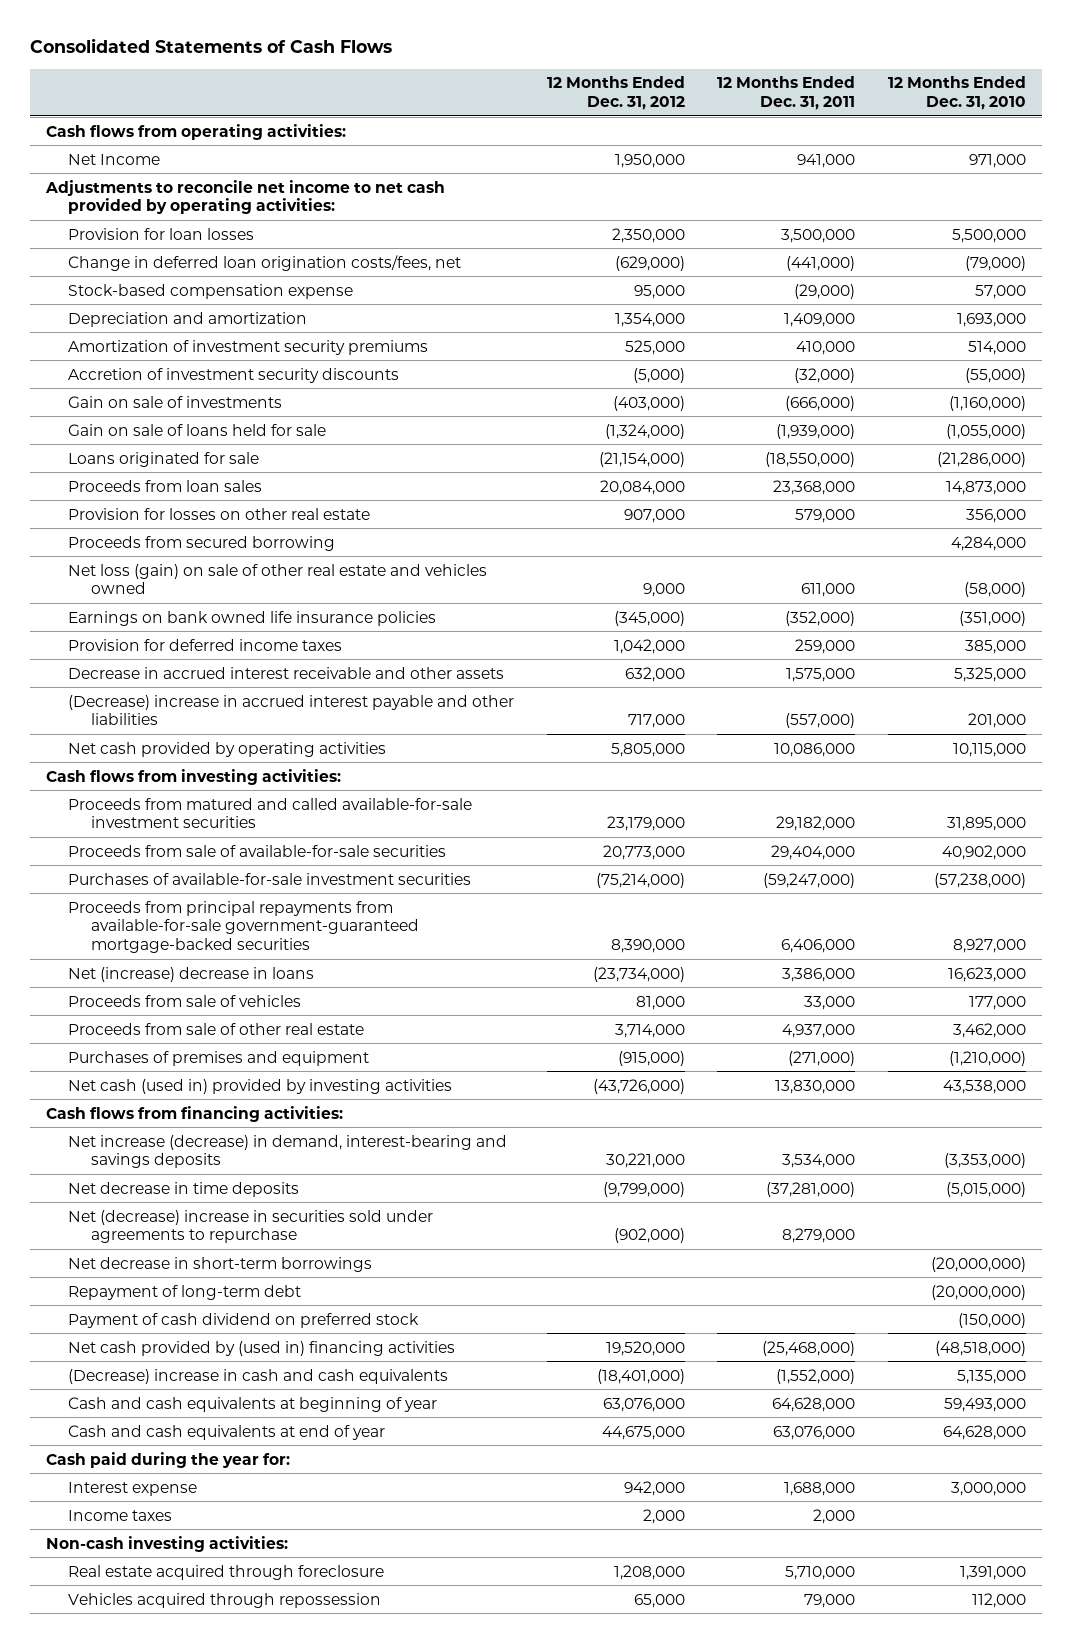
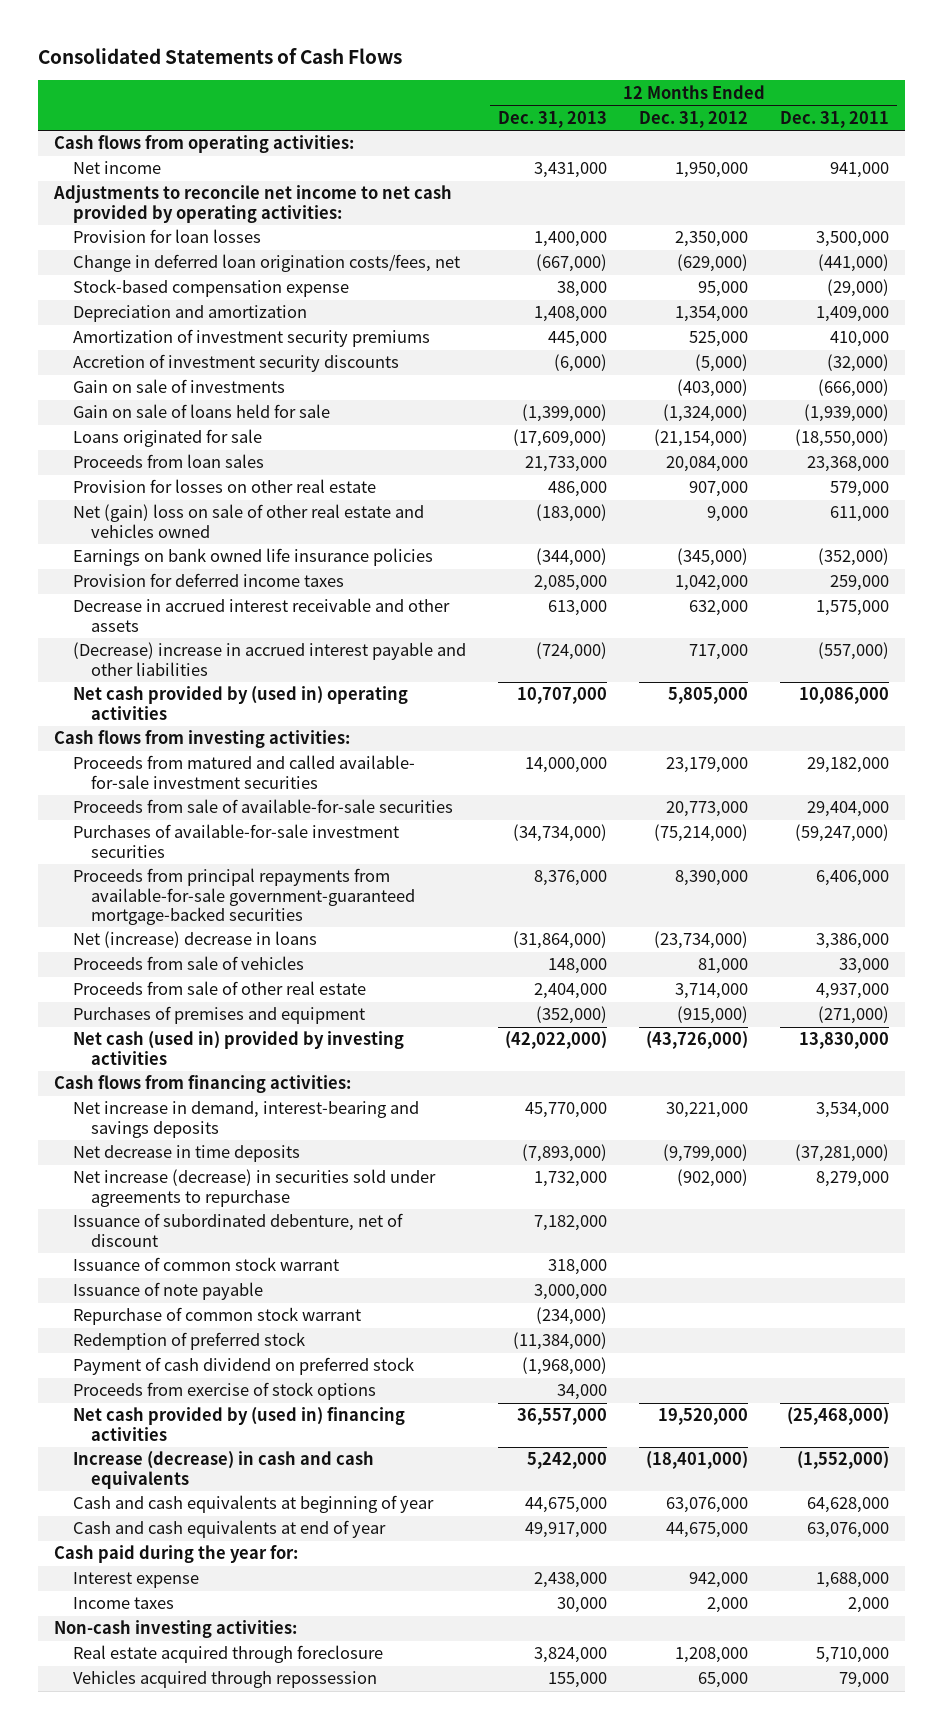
[887,76,1026,111] 12 Months Ended Dec. 31, 2010 -> none
none -> [497,110,607,128] Dec. 31, 2013
[68,153,161,165] Net Income -> [72,161,161,175] Net income
[68,535,336,551] Proceeds from secured borrowing -> none
[68,563,488,595] Net loss (gain) on sale of other real estate and vehicles owned -> [72,504,424,538] Net (gain) loss on sale of other real estate and vehicles owned
[68,741,387,757] Net cash provided by operating activities -> [72,686,408,720] Net cash provided by (used in) operating activities
[68,797,473,829] Proceeds from matured and called available-for-sale investment securities -> [72,755,415,789] Proceeds from matured and called available- for-sale investment securities
[68,1134,508,1169] Net increase (decrease) in demand, interest-bearing and savings deposits -> [72,1101,419,1138] Net increase in demand, interest-bearing and savings deposits
[68,1256,373,1272] Net decrease in short-term borrowings -> none
[68,1284,302,1300] Repayment of long-term debt -> none
[68,1209,434,1244] Net (decrease) increase in securities sold under agreements to repurchase -> [72,1169,436,1207] Net increase (decrease) in securities sold under agreements to repurchase
none -> [72,1213,403,1247] Issuance of subordinated debenture, net of discount
none -> [72,1257,339,1272] Issuance of common stock warrant
none -> [72,1282,263,1301] Issuance of note payable
none -> [72,1307,361,1326] Repurchase of common stock warrant
none -> [72,1332,305,1351] Redemption of preferred stock
none -> [72,1382,376,1401] Proceeds from exercise of stock options
[68,1368,449,1384] (Decrease) increase in cash and cash equivalents -> [72,1451,374,1489] Increase (decrease) in cash and cash equivalents

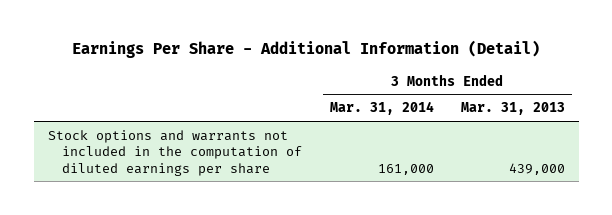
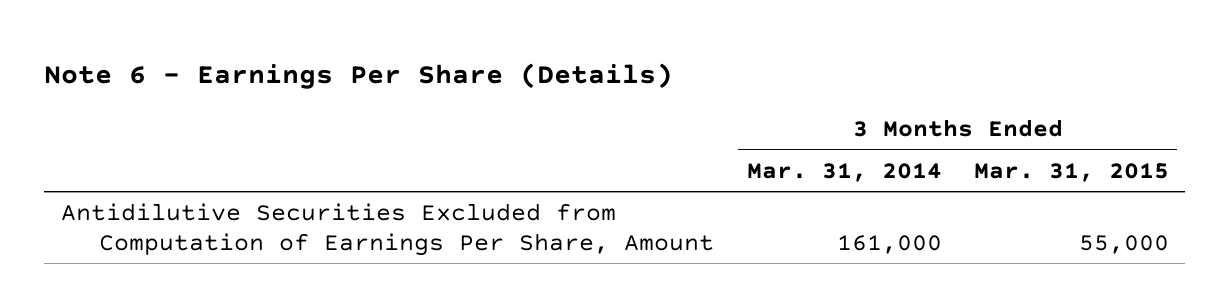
[72,40,541,59] Earnings Per Share - Additional Information (Detail) -> [44,63,674,90] Note 6 - Earnings Per Share (Details)
[460,102,565,116] Mar. 31, 2013 -> none
none -> [973,162,1169,182] Mar. 31, 2015
[47,129,303,176] Stock options and warrants not included in the computation of diluted earnings per share -> [60,203,715,256] Antidilutive Securities Excluded from Computation of Earnings Per Share, Amount

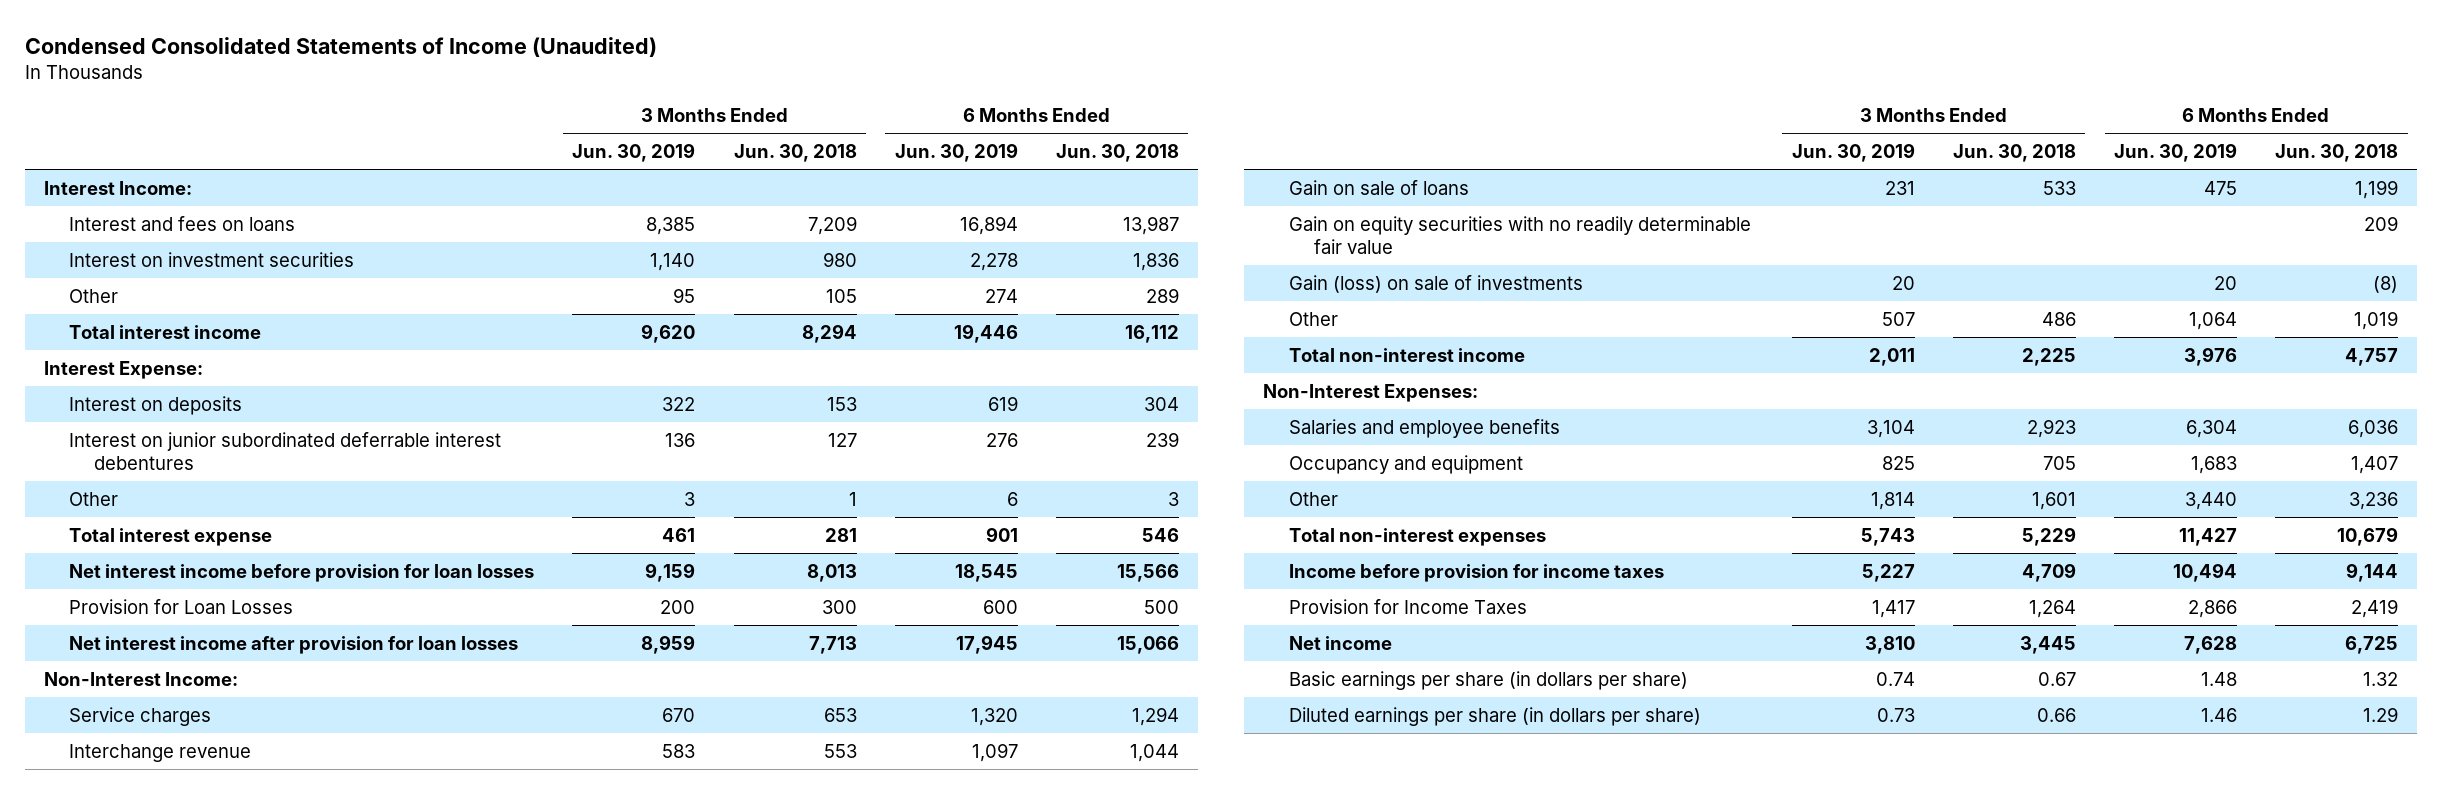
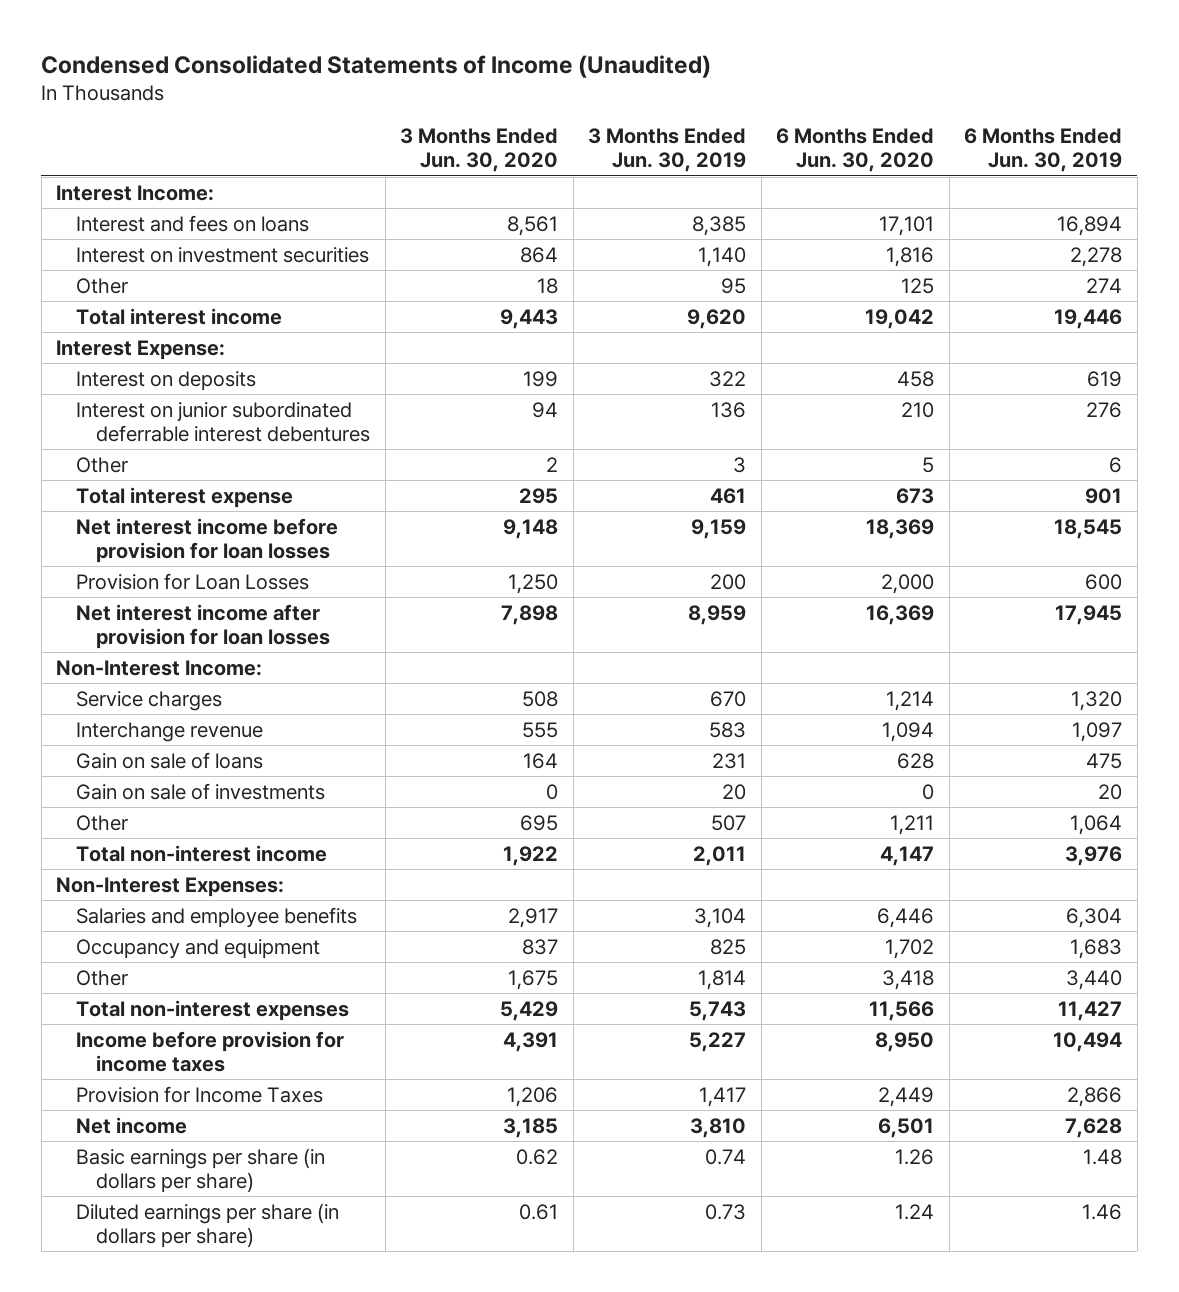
[733,144,857,163] Jun. 30, 2018 -> none
[1055,144,1179,163] Jun. 30, 2018 -> none
none -> [400,128,559,173] 3 Months Ended Jun. 30, 2020
none -> [776,128,935,173] 6 Months Ended Jun. 30, 2020
[1288,215,1751,254] Gain on equity securities with no readily determinable fair value -> none
[1288,274,1583,293] Gain (loss) on sale of investments -> [76,782,326,800] Gain on sale of investments

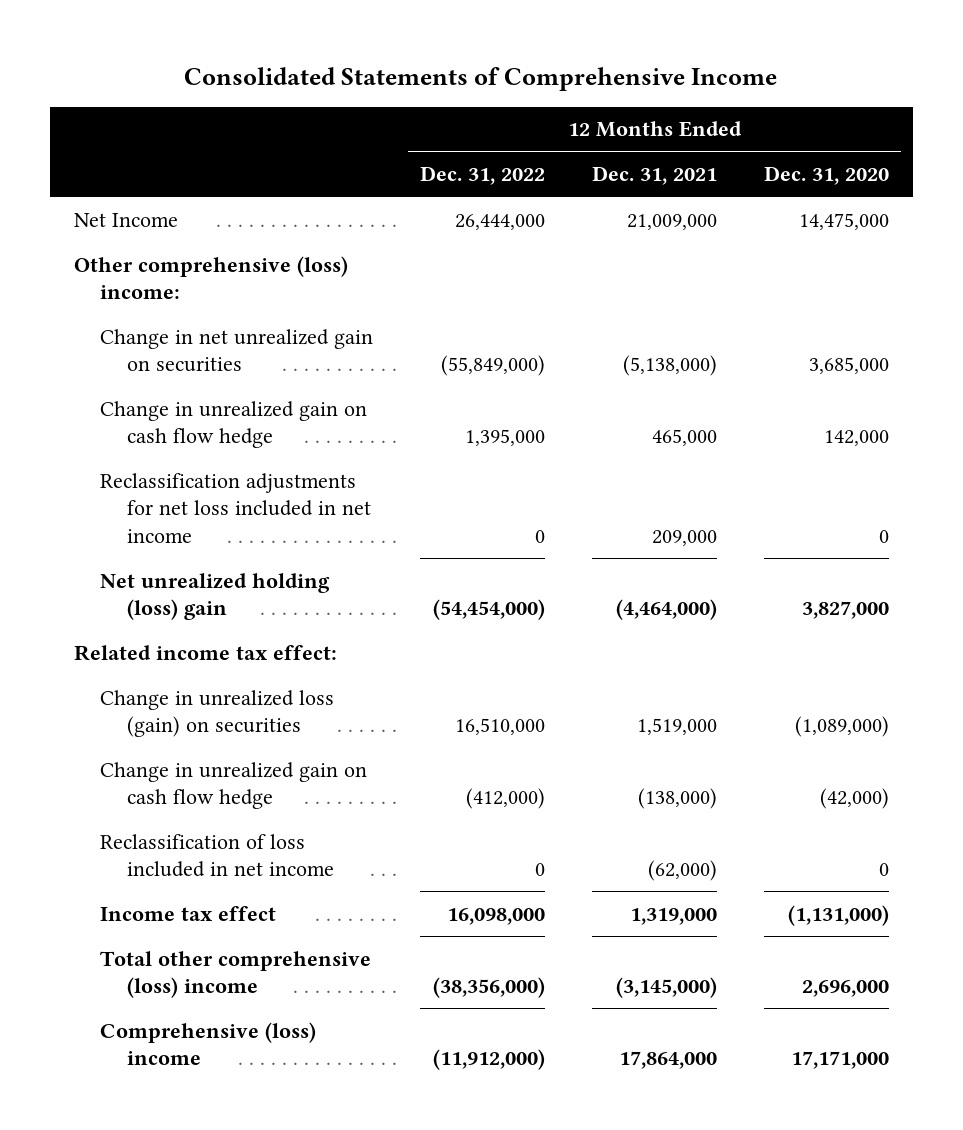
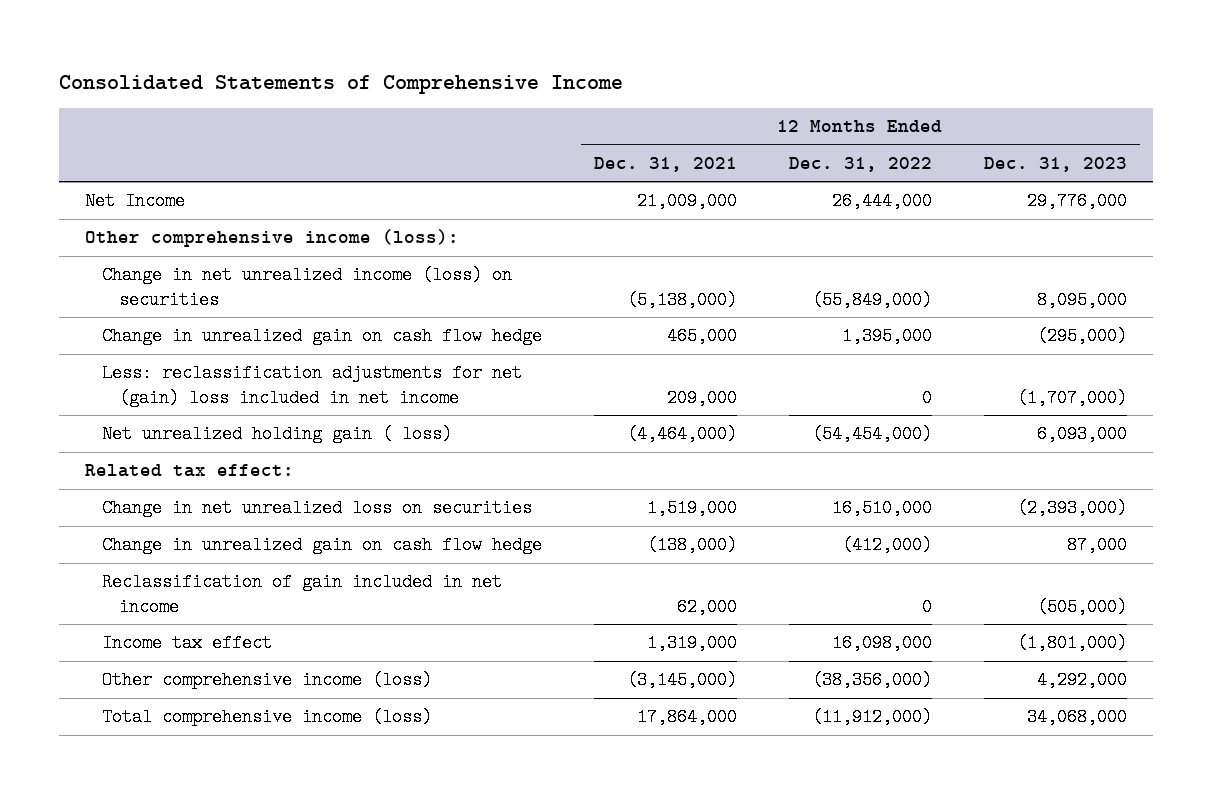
[764,166,890,186] Dec. 31, 2020 -> none
none -> [983,157,1127,173] Dec. 31, 2023
[73,255,348,300] Other comprehensive (loss) income: -> [84,229,459,248] Other comprehensive income (loss):
[100,328,374,373] Change in net unrealized gain on securities -> [102,266,513,309] Change in net unrealized income (loss) on securities
[100,472,371,543] Reclassification adjustments for net loss included in net income -> [102,364,523,407] Less: reclassification adjustments for net (gain) loss included in net income
[100,572,331,621] Net unrealized holding (loss) gain -> [102,425,453,444] Net unrealized holding gain ( loss)
[73,644,337,661] Related income tax effect: -> [84,464,294,478] Related tax effect:
[100,689,335,738] Change in unrealized loss (gain) on securities -> [102,499,533,518] Change in net unrealized loss on securities
[100,833,334,878] Reclassification of loss included in net income -> [102,573,503,616] Reclassification of gain included in net income
[648,860,718,882] (62,000) -> [676,597,737,616] 62,000
[100,950,372,999] Total other comprehensive (loss) income -> [102,671,433,690] Other comprehensive income (loss)
[100,1021,317,1066] Comprehensive (loss) income -> [102,708,433,727] Total comprehensive income (loss)

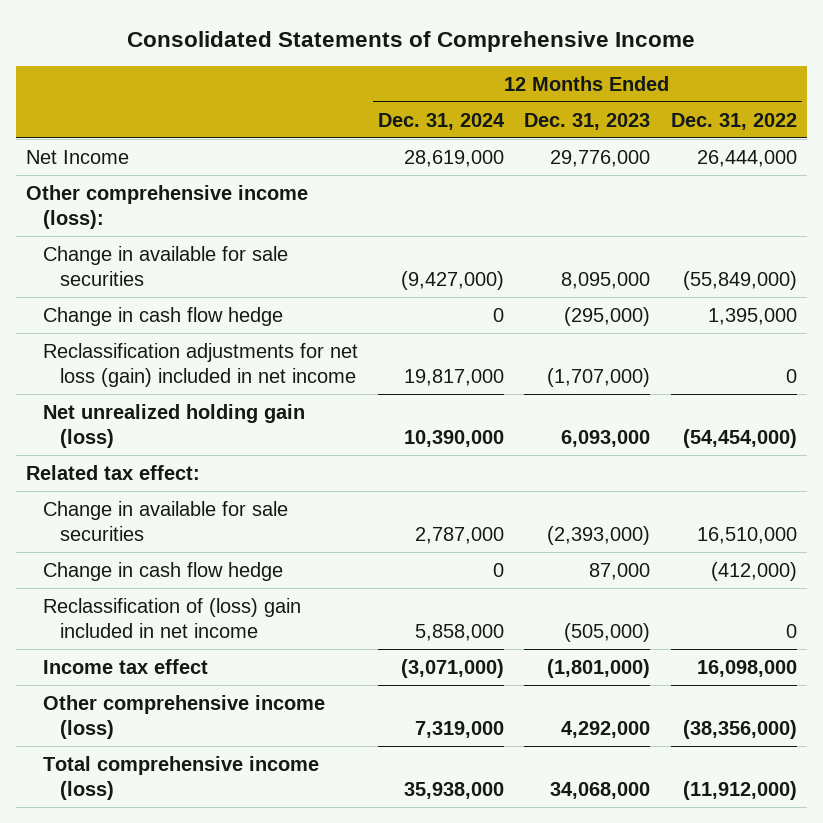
[593,157,737,173] Dec. 31, 2021 -> none
none -> [378,112,506,130] Dec. 31, 2024
[102,266,513,309] Change in net unrealized income (loss) on securities -> [43,245,289,286] Change in available for sale securities
[102,327,543,346] Change in unrealized gain on cash flow hedge -> [43,306,284,326] Change in cash flow hedge
[102,364,523,407] Less: reclassification adjustments for net (gain) loss included in net income -> [43,342,359,387] Reclassification adjustments for net loss (gain) included in net income
[102,425,453,444] Net unrealized holding gain ( loss) -> [43,403,306,448] Net unrealized holding gain (loss)
[102,499,533,518] Change in net unrealized loss on securities -> [43,500,289,541] Change in available for sale securities
[102,536,543,555] Change in unrealized gain on cash flow hedge -> [43,561,284,581] Change in cash flow hedge
[102,573,503,616] Reclassification of gain included in net income -> [43,597,302,638] Reclassification of (loss) gain included in net income

